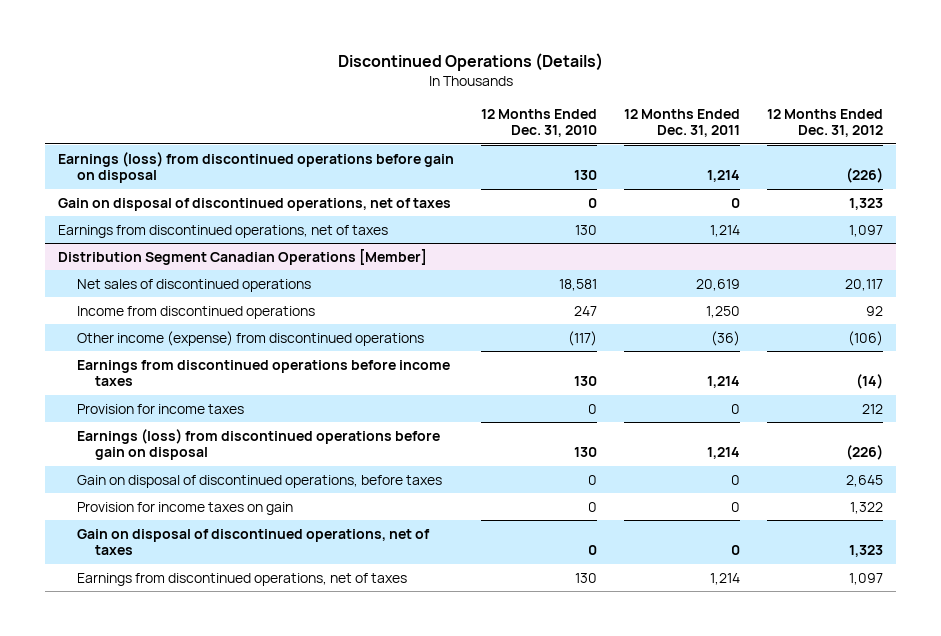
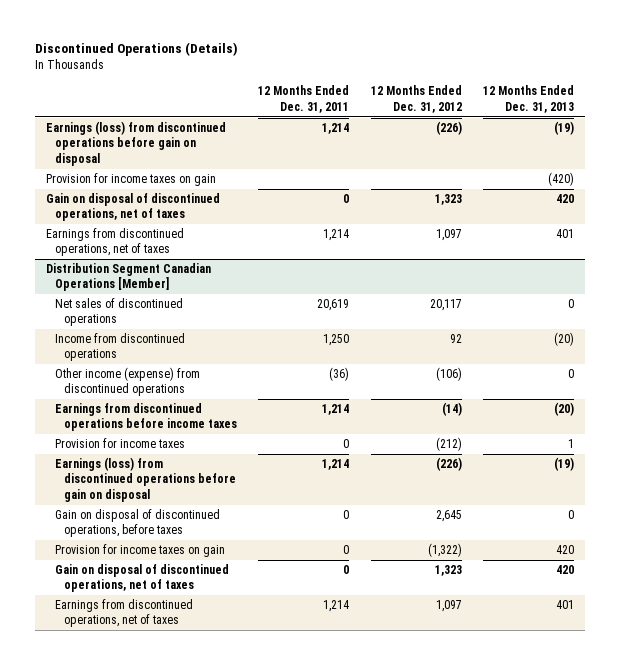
[481,108,598,138] 12 Months Ended Dec. 31, 2010 -> none
none -> [483,85,575,113] 12 Months Ended Dec. 31, 2013
none -> [45,173,216,187] Provision for income taxes on gain
[861,403,883,414] 212 -> [435,437,462,452] (212)
[849,501,883,514] 1,322 -> [427,543,462,558] (1,322)

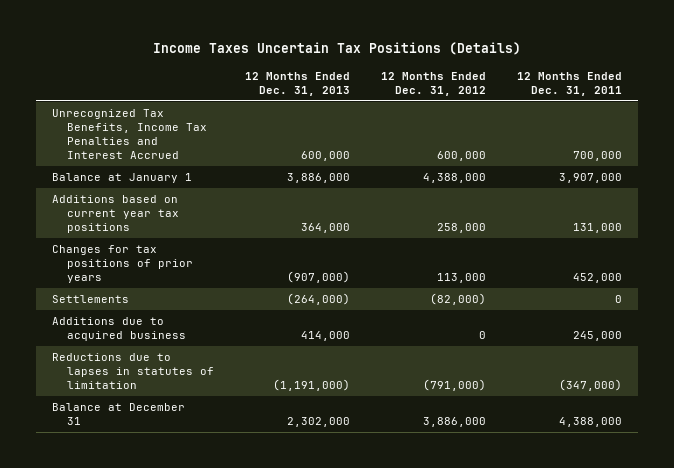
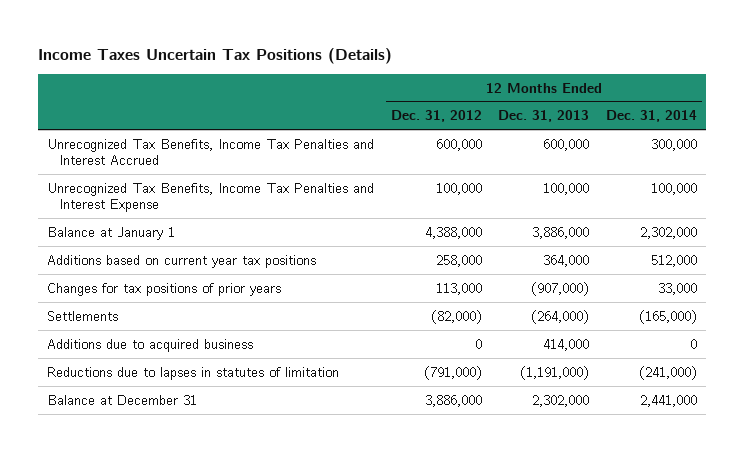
[517,71,623,96] 12 Months Ended Dec. 31, 2011 -> none
none -> [606,110,698,123] Dec. 31, 2014
none -> [46,182,374,213] Unrecognized Tax Benefits, Income Tax Penalties and Interest Expense

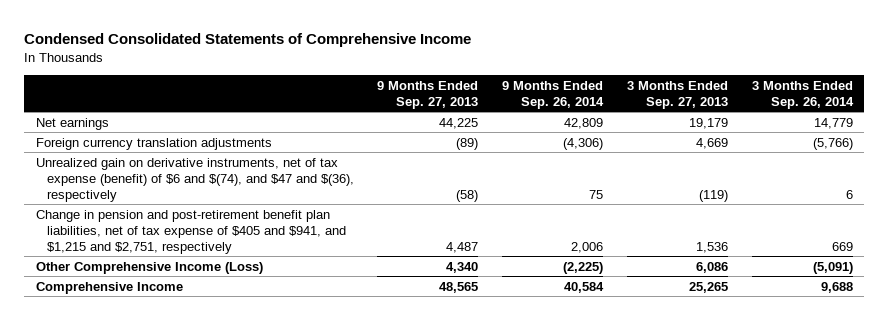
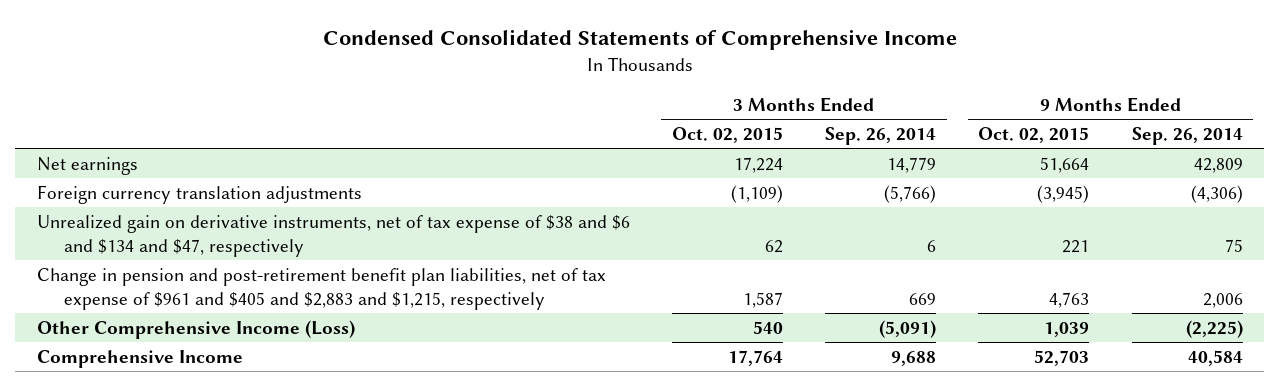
[377,80,479,109] 9 Months Ended Sep. 27, 2013 -> none
[626,80,728,109] 3 Months Ended Sep. 27, 2013 -> none
none -> [671,126,783,143] Oct. 02, 2015
none -> [978,126,1090,143] Oct. 02, 2015
[35,157,354,202] Unrealized gain on derivative instruments, net of tax expense (benefit) of $6 and $(74), and $47 and $(36), respectively -> [36,214,630,257] Unrealized gain on derivative instruments, net of tax expense of $38 and $6 and $134 and $47, respectively
[35,209,346,254] Change in pension and post-retirement benefit plan liabilities, net of tax expense of $405 and $941, and $1,215 and $2,751, respectively -> [36,267,606,310] Change in pension and post-retirement benefit plan liabilities, net of tax expense of $961 and $405 and $2,883 and $1,215, respectively

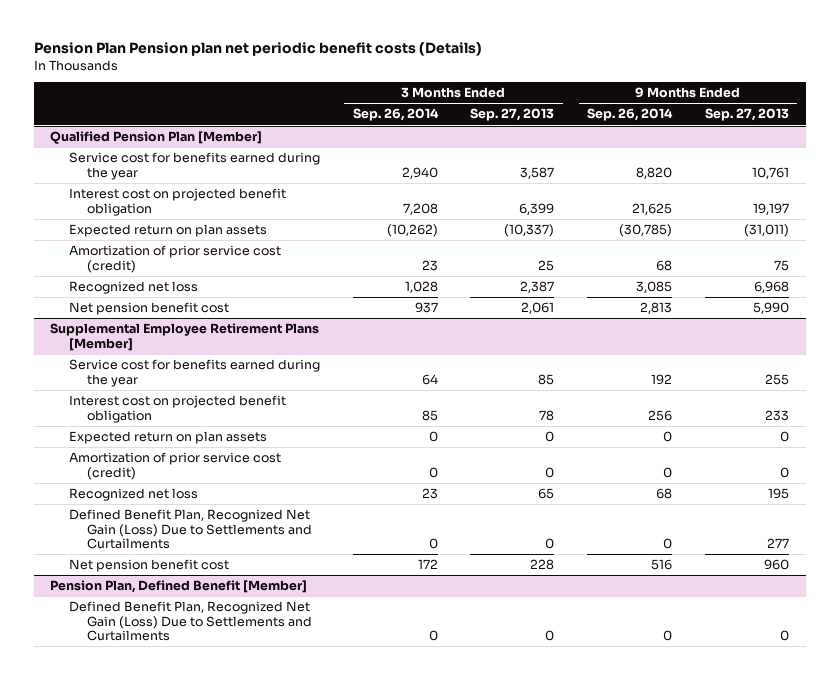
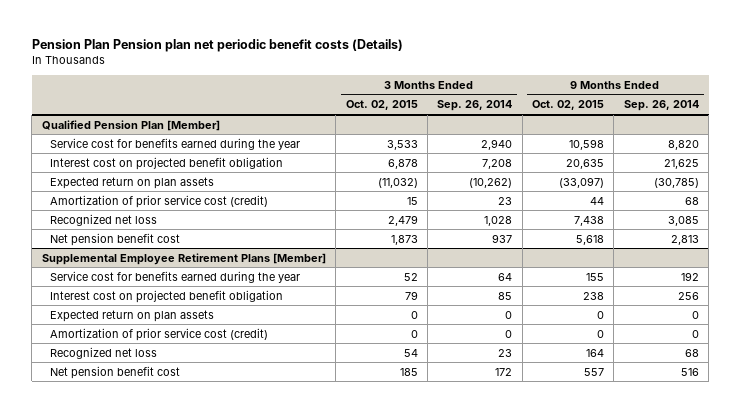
[470,108,555,122] Sep. 27, 2013 -> none
[705,108,790,122] Sep. 27, 2013 -> none
none -> [345,100,418,111] Oct. 02, 2015
none -> [532,100,605,111] Oct. 02, 2015
[68,509,312,550] Defined Benefit Plan, Recognized Net Gain (Loss) Due to Settlements and Curtailments -> none
[50,580,308,594] Pension Plan, Defined Benefit [Member] -> none
[68,601,312,642] Defined Benefit Plan, Recognized Net Gain (Loss) Due to Settlements and Curtailments -> none

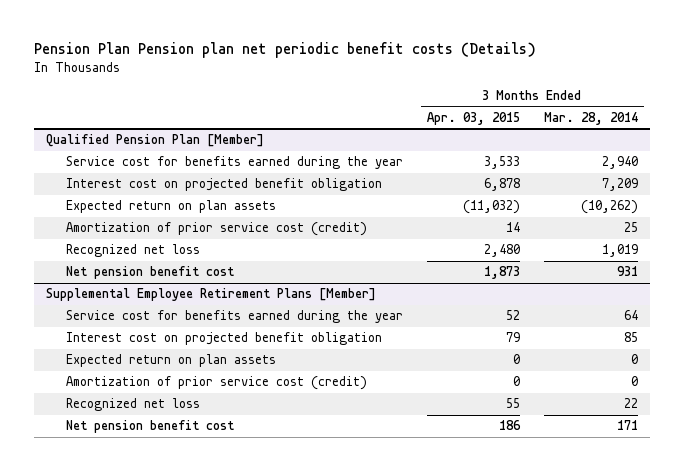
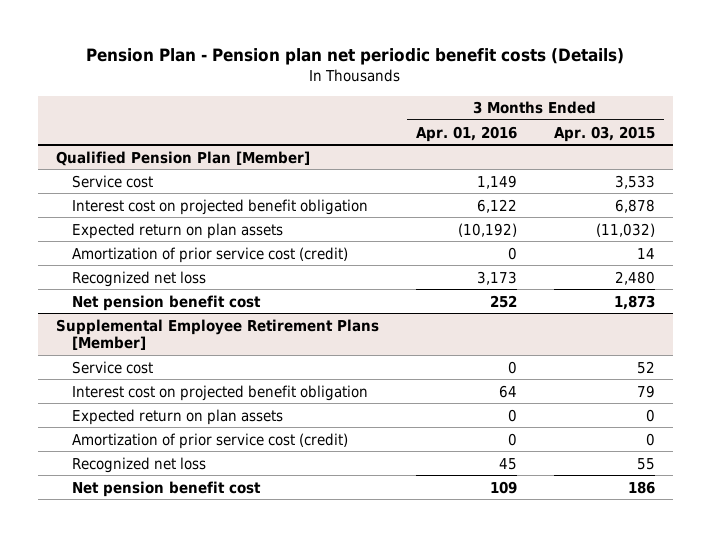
[34,42,537,59] Pension Plan Pension plan net periodic benefit costs (Details) -> [86,47,625,65] Pension Plan - Pension plan net periodic benefit costs (Details)
[543,112,638,126] Mar. 28, 2014 -> none
none -> [415,125,517,142] Apr. 01, 2016
[66,156,404,170] Service cost for benefits earned during the year -> [72,174,154,188] Service cost
[66,310,404,324] Service cost for benefits earned during the year -> [72,360,154,374] Service cost

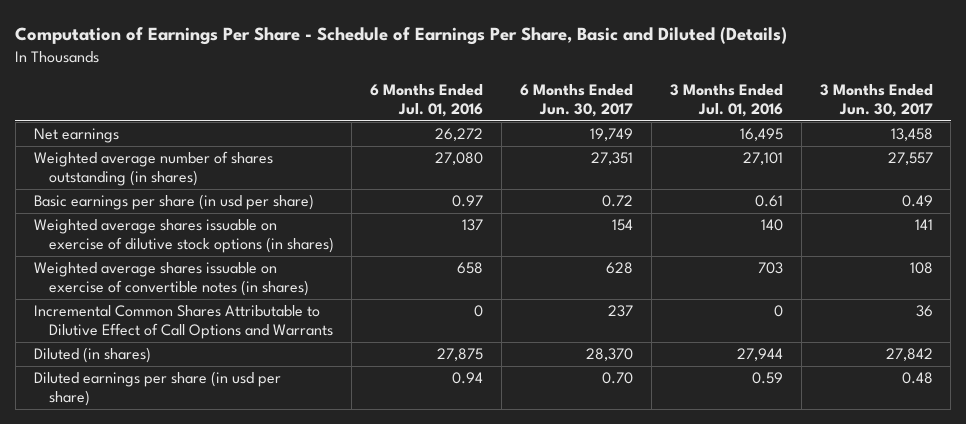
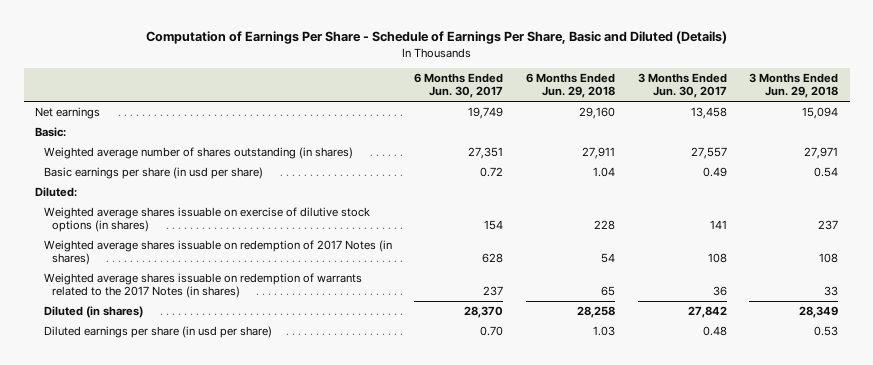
[370,83,484,117] 6 Months Ended Jul. 01, 2016 -> none
[669,83,783,117] 3 Months Ended Jul. 01, 2016 -> none
none -> [525,72,615,99] 6 Months Ended Jun. 29, 2018
none -> [749,72,839,99] 3 Months Ended Jun. 29, 2018
none -> [35,126,67,137] Basic:
none -> [35,186,78,197] Diluted:
[33,262,309,297] Weighted average shares issuable on exercise of convertible notes (in shares) -> [43,239,392,266] Weighted average shares issuable on redemption of 2017 Notes (in shares)
[33,305,333,340] Incremental Common Shares Attributable to Dilutive Effect of Call Options and Warrants -> [43,272,362,299] Weighted average shares issuable on redemption of warrants related to the 2017 Notes (in shares)

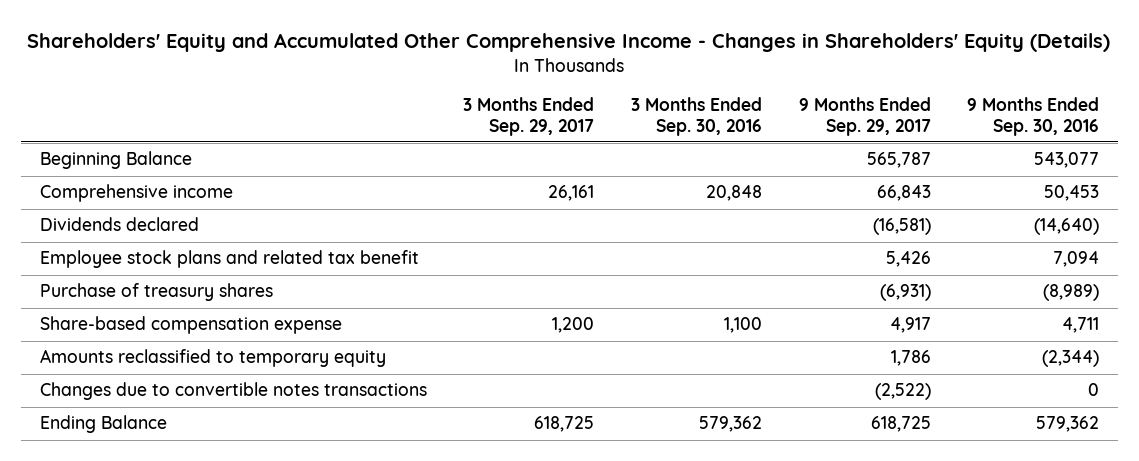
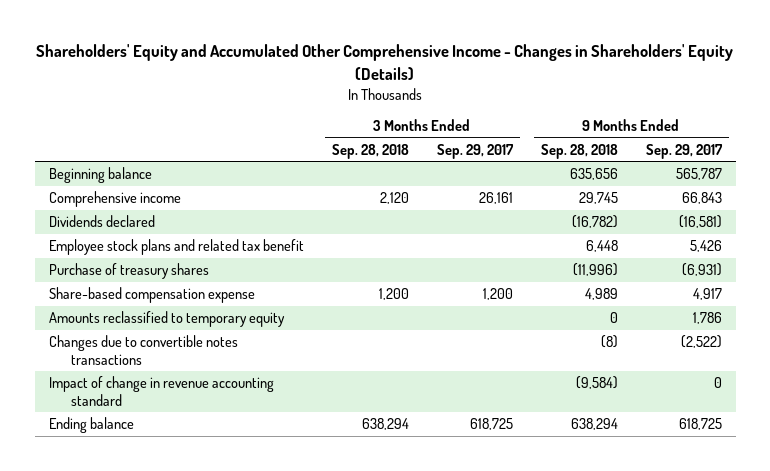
[630,97,762,136] 3 Months Ended Sep. 30, 2016 -> none
[967,97,1100,136] 9 Months Ended Sep. 30, 2016 -> none
none -> [331,143,409,159] Sep. 28, 2018
none -> [540,143,618,159] Sep. 28, 2018
[39,151,192,170] Beginning Balance -> [48,167,152,184] Beginning balance
none -> [48,376,274,406] Impact of change in revenue accounting standard
[39,415,167,434] Ending Balance -> [48,417,134,434] Ending balance

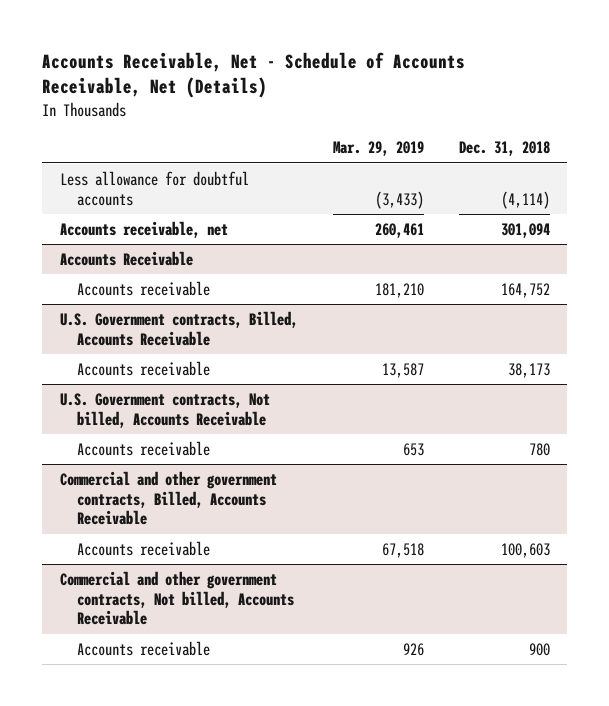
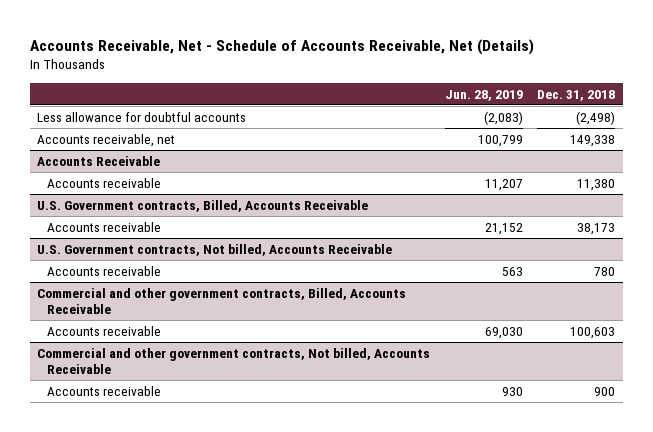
[332,141,424,157] Mar. 29, 2019 -> none
none -> [444,89,523,101] Jun. 28, 2019
[500,190,550,209] (4,114) -> [576,110,616,125] (2,498)
[500,223,550,239] 301,094 -> [570,134,616,147] 149,338
[500,283,550,299] 164,752 -> [577,178,616,191] 11,380

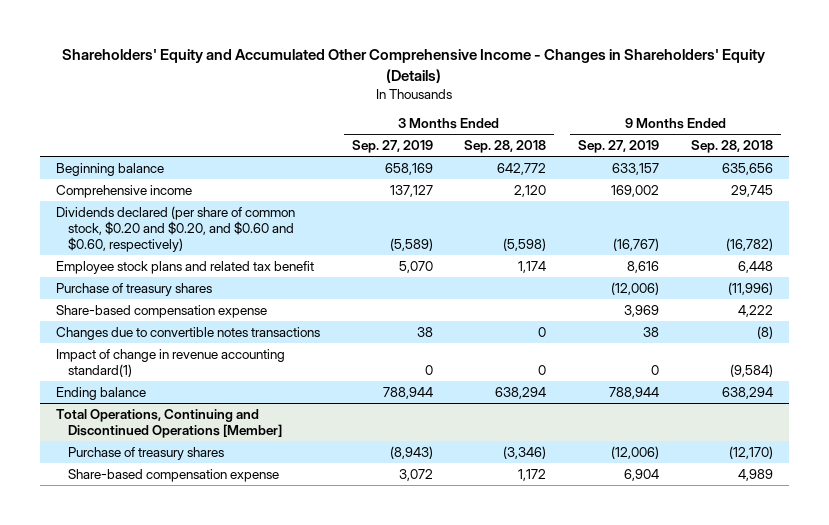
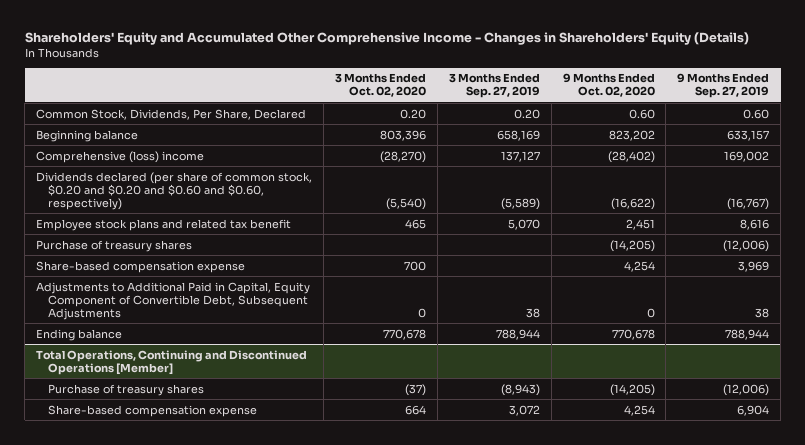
[464,139,547,153] Sep. 28, 2018 -> none
[691,139,774,153] Sep. 28, 2018 -> none
none -> [334,73,426,98] 3 Months Ended Oct. 02, 2020
none -> [562,73,655,98] 9 Months Ended Oct. 02, 2020
none -> [36,108,307,120] Common Stock, Dividends, Per Share, Declared
[55,184,192,198] Comprehensive income -> [36,150,205,163] Comprehensive (loss) income
[55,205,295,252] Dividends declared (per share of common stock, $0.20 and $0.20, and $0.60 and $0.60, respectively) -> [36,171,313,210] Dividends declared (per share of common stock, $0.20 and $0.20 and $0.60 and $0.60, respectively)
[55,348,285,377] Impact of change in revenue accounting standard(1) -> none
[55,326,320,340] Changes due to convertible notes transactions -> [36,281,311,320] Adjustments to Additional Paid in Capital, Equity Component of Convertible Debt, Subsequent Adjustments

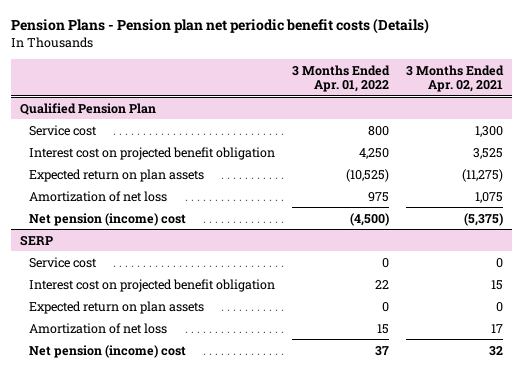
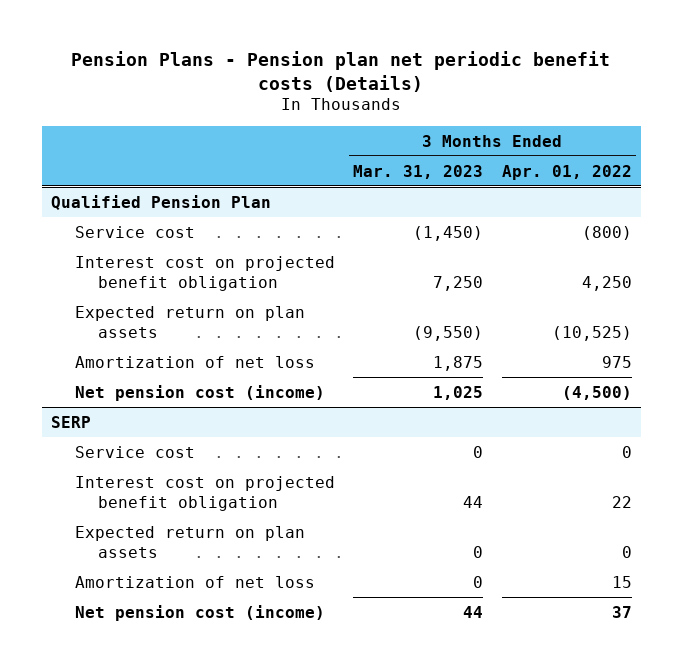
[406,64,505,93] 3 Months Ended Apr. 02, 2021 -> none
none -> [353,164,484,179] Mar. 31, 2023
[368,125,390,136] 800 -> [581,225,632,240] (800)
[29,212,187,226] Net pension (income) cost -> [74,384,325,401] Net pension cost (income)
[29,344,187,358] Net pension (income) cost -> [74,604,325,621] Net pension cost (income)

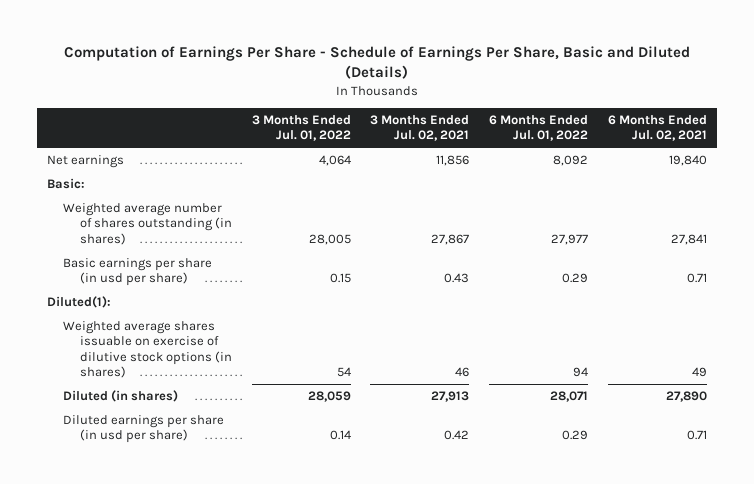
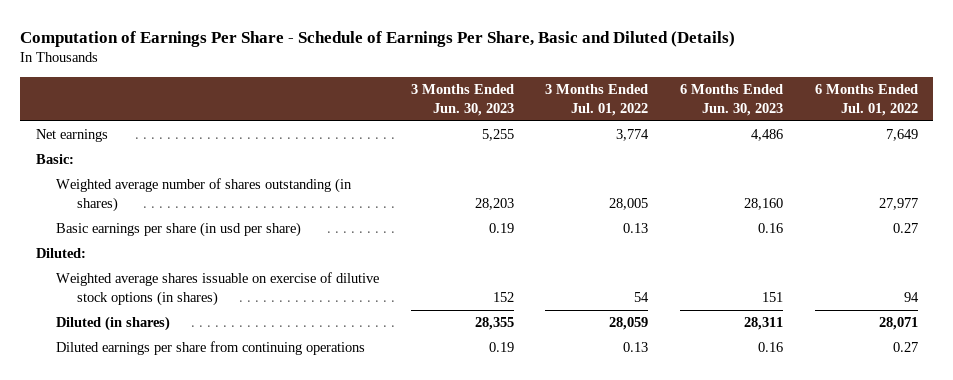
[370,115,470,142] 3 Months Ended Jul. 02, 2021 -> none
[608,115,708,142] 6 Months Ended Jul. 02, 2021 -> none
none -> [410,84,514,116] 3 Months Ended Jun. 30, 2023
none -> [680,84,784,116] 6 Months Ended Jun. 30, 2023
[318,155,351,167] 4,064 -> [616,129,650,142] 3,774
[553,155,589,167] 8,092 -> [885,129,918,142] 7,649
[329,273,351,284] 0.15 -> [623,223,649,234] 0.13
[562,273,589,284] 0.29 -> [892,223,918,234] 0.27
[46,296,111,309] Diluted(1): -> [35,248,86,259] Diluted:
[63,415,225,444] Diluted earnings per share (in usd per share) -> none
none -> [56,341,366,356] Diluted earnings per share from continuing operations

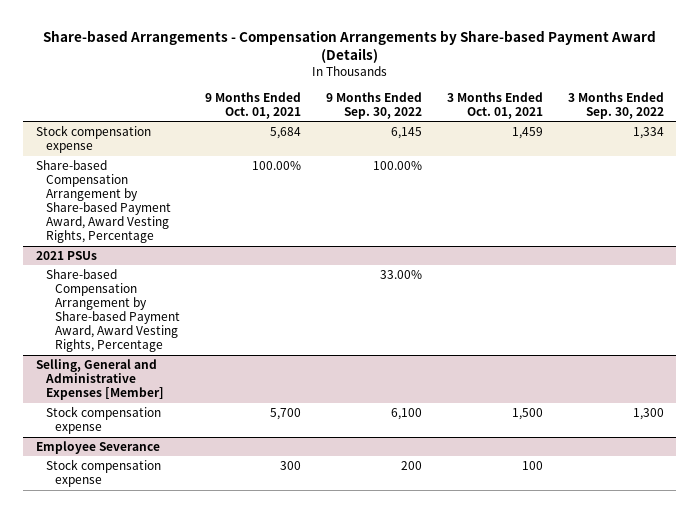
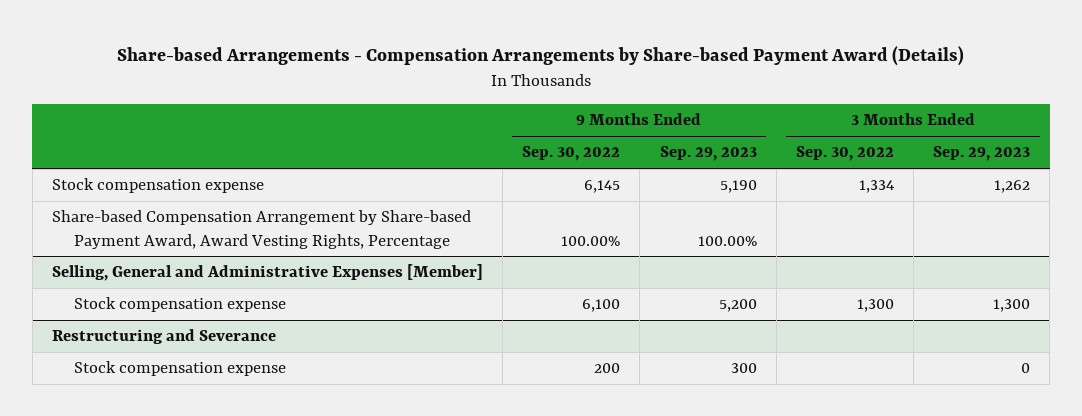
[205,91,302,119] 9 Months Ended Oct. 01, 2021 -> none
[446,91,543,119] 3 Months Ended Oct. 01, 2021 -> none
none -> [659,146,757,162] Sep. 29, 2023
none -> [933,146,1031,162] Sep. 29, 2023
[35,251,97,261] 2021 PSUs -> none
[45,269,181,353] Share-based Compensation Arrangement by Share-based Payment Award, Award Vesting Rights, Percentage -> none
[35,441,160,455] Employee Severance -> none
none -> [51,329,276,345] Restructuring and Severance

